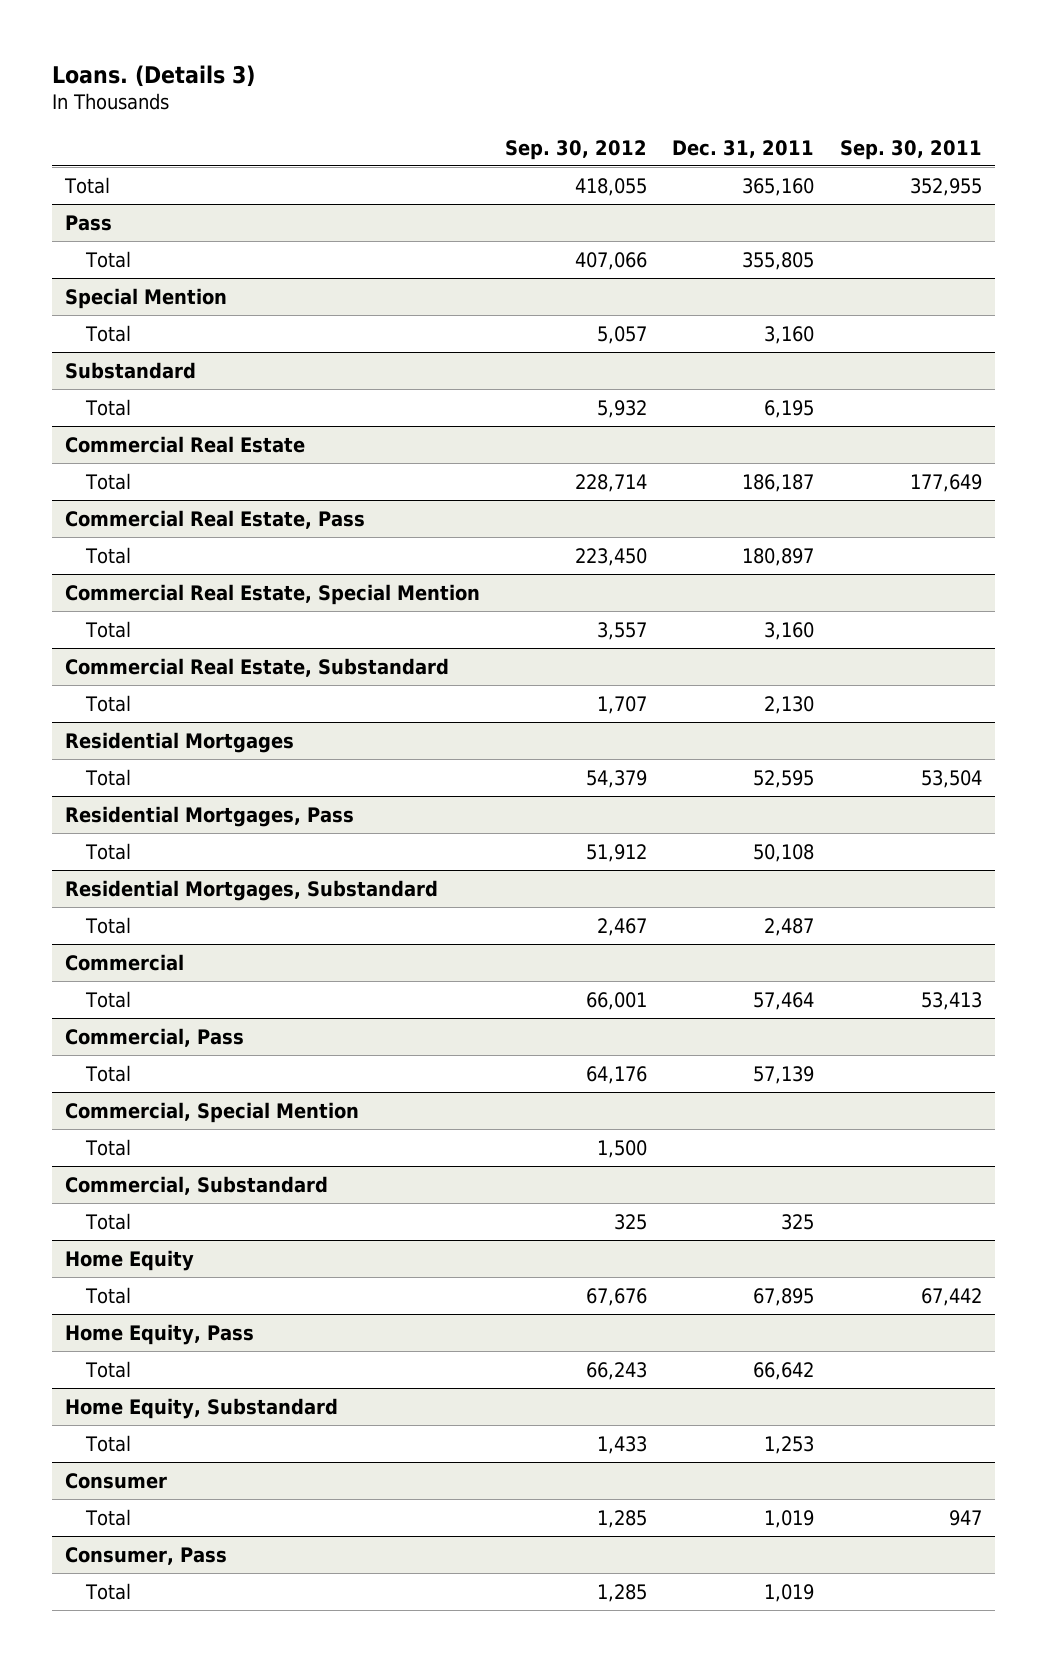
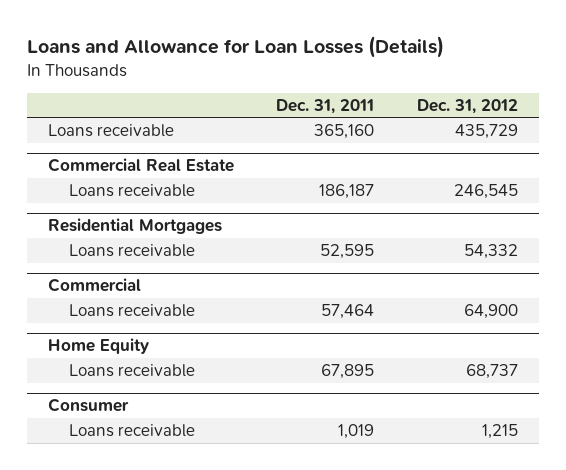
[52,64,256,87] Loans. (Details 3) -> [26,35,444,58] Loans and Allowance for Loan Losses (Details)
[505,139,648,160] Sep. 30, 2012 -> none
[839,139,982,160] Sep. 30, 2011 -> none
none -> [417,98,519,114] Dec. 31, 2012
[64,214,112,231] Pass -> none
[85,250,132,268] Total -> none
[64,287,227,309] Special Mention -> none
[85,324,132,342] Total -> none
[64,361,196,379] Substandard -> none
[85,398,132,416] Total -> none
[63,176,110,194] Total -> [47,124,174,138] Loans receivable
[64,509,365,529] Commercial Real Estate, Pass -> none
[85,546,132,564] Total -> none
[64,583,480,605] Commercial Real Estate, Special Mention -> none
[85,620,132,638] Total -> none
[64,657,449,677] Commercial Real Estate, Substandard -> none
[85,694,132,712] Total -> none
[85,472,132,490] Total -> [68,184,195,198] Loans receivable
[64,805,354,827] Residential Mortgages, Pass -> none
[85,842,132,860] Total -> none
[64,879,438,901] Residential Mortgages, Substandard -> none
[85,916,132,934] Total -> none
[85,768,132,786] Total -> [68,244,195,258] Loans receivable
[64,1027,244,1047] Commercial, Pass -> none
[85,1064,132,1082] Total -> none
[64,1101,359,1123] Commercial, Special Mention -> none
[85,1138,132,1156] Total -> none
[64,1175,328,1195] Commercial, Substandard -> none
[85,1212,132,1230] Total -> none
[85,990,132,1008] Total -> [68,304,195,318] Loans receivable
[64,1323,254,1345] Home Equity, Pass -> none
[85,1360,132,1378] Total -> none
[64,1397,338,1419] Home Equity, Substandard -> none
[85,1434,132,1452] Total -> none
[85,1286,132,1304] Total -> [68,364,195,378] Loans receivable
[64,1546,227,1565] Consumer, Pass -> none
[85,1582,132,1600] Total -> none
[85,1508,132,1526] Total -> [68,424,195,438] Loans receivable

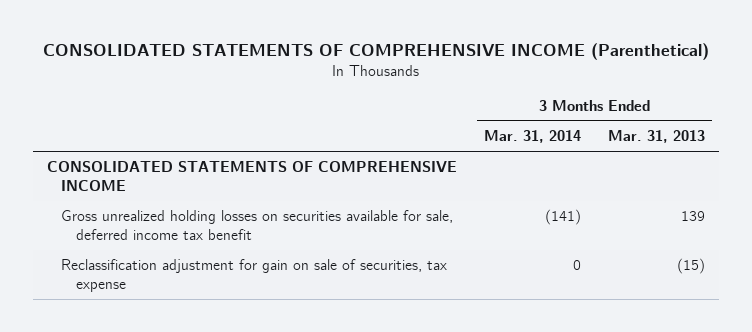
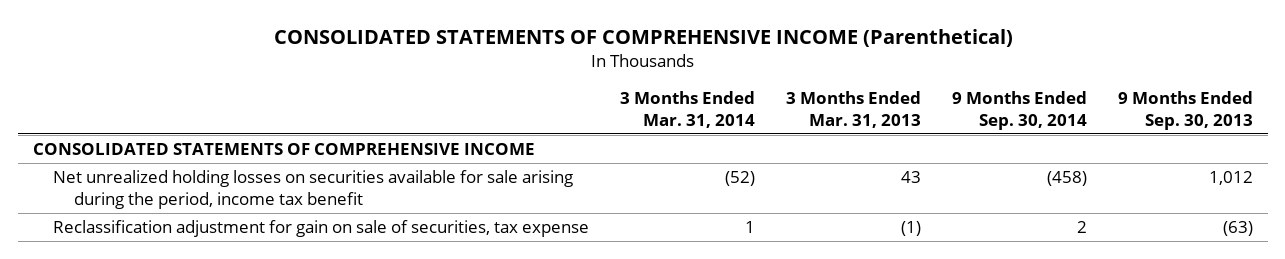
none -> [951,91,1087,130] 9 Months Ended Sep. 30, 2014
none -> [1117,91,1253,130] 9 Months Ended Sep. 30, 2013
[61,210,454,241] Gross unrealized holding losses on securities available for sale, deferred income tax benefit -> [53,169,574,209] Net unrealized holding losses on securities available for sale arising during the period, income tax benefit
[545,209,582,226] (141) -> [725,170,756,186] (52)
[681,211,706,222] 139 -> [900,170,921,183] 43
[573,260,582,271] 0 -> [745,220,756,233] 1
[677,258,706,275] (15) -> [900,220,921,236] (1)

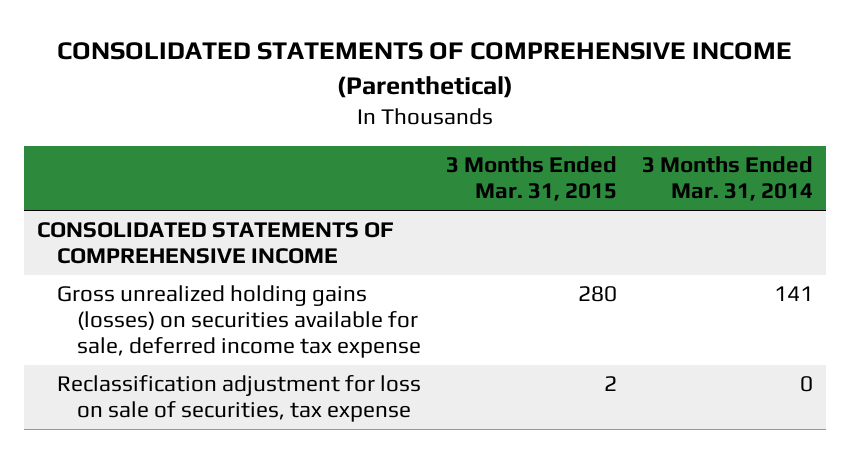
[785,91,921,128] 3 Months Ended Mar. 31, 2013 -> none
[951,91,1087,130] 9 Months Ended Sep. 30, 2014 -> none
[1117,91,1253,130] 9 Months Ended Sep. 30, 2013 -> none
none -> [446,156,618,202] 3 Months Ended Mar. 31, 2015
[53,169,574,209] Net unrealized holding losses on securities available for sale arising during the period, income tax benefit -> [56,285,422,358] Gross unrealized holding gains (losses) on securities available for sale, deferred income tax expense
[725,170,756,186] (52) -> [774,286,814,302] 141
[53,219,590,237] Reclassification adjustment for gain on sale of securities, tax expense -> [56,375,421,423] Reclassification adjustment for loss on sale of securities, tax expense
[745,220,756,233] 1 -> [800,376,814,393] 0

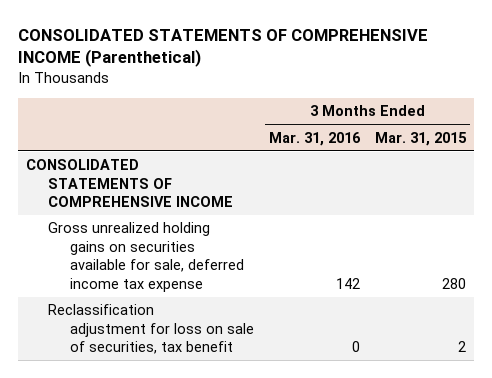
[642,156,814,202] 3 Months Ended Mar. 31, 2014 -> none
none -> [269,131,362,146] Mar. 31, 2016
[56,285,422,358] Gross unrealized holding gains (losses) on securities available for sale, deferred income tax expense -> [47,222,245,292] Gross unrealized holding gains on securities available for sale, deferred income tax expense
[56,375,421,423] Reclassification adjustment for loss on sale of securities, tax expense -> [47,304,255,355] Reclassification adjustment for loss on sale of securities, tax benefit

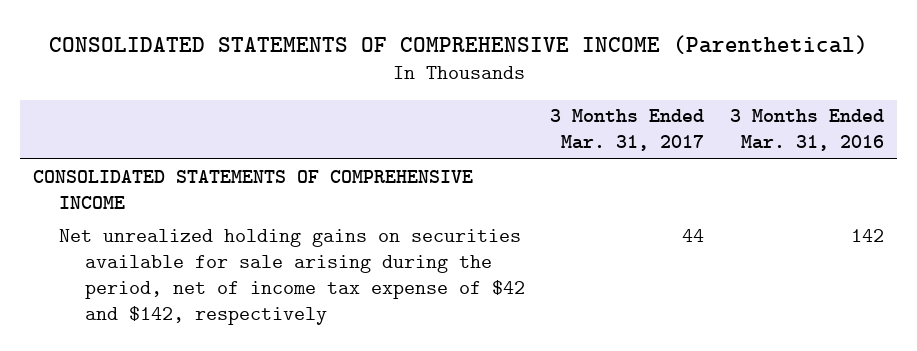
[375,131,468,146] Mar. 31, 2015 -> none
none -> [550,109,705,152] 3 Months Ended Mar. 31, 2017
[47,304,255,355] Reclassification adjustment for loss on sale of securities, tax benefit -> none
[47,222,245,292] Gross unrealized holding gains on securities available for sale, deferred income tax expense -> [59,228,525,326] Net unrealized holding gains on securities available for sale arising during the period, net of income tax expense of $42 and $142, respectively

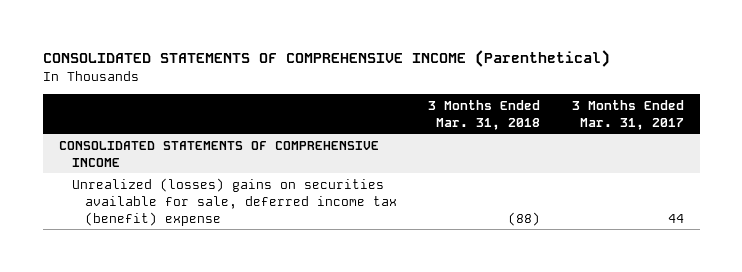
[730,109,885,152] 3 Months Ended Mar. 31, 2016 -> none
none -> [428,99,541,130] 3 Months Ended Mar. 31, 2018
[59,228,525,326] Net unrealized holding gains on securities available for sale arising during the period, net of income tax expense of $42 and $142, respectively -> [71,177,397,226] Unrealized (losses) gains on securities available for sale, deferred income tax (benefit) expense

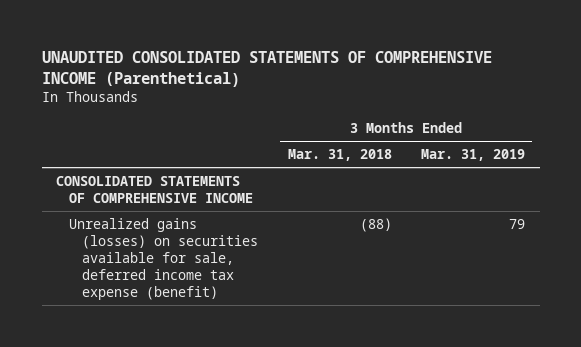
[42,50,610,68] CONSOLIDATED STATEMENTS OF COMPREHENSIVE INCOME (Parenthetical) -> [41,50,492,87] UNAUDITED CONSOLIDATED STATEMENTS OF COMPREHENSIVE INCOME (Parenthetical)
[571,99,684,130] 3 Months Ended Mar. 31, 2017 -> none
none -> [421,149,526,162] Mar. 31, 2019
[71,177,397,226] Unrealized (losses) gains on securities available for sale, deferred income tax (benefit) expense -> [69,217,259,301] Unrealized gains (losses) on securities available for sale, deferred income tax expense (benefit)

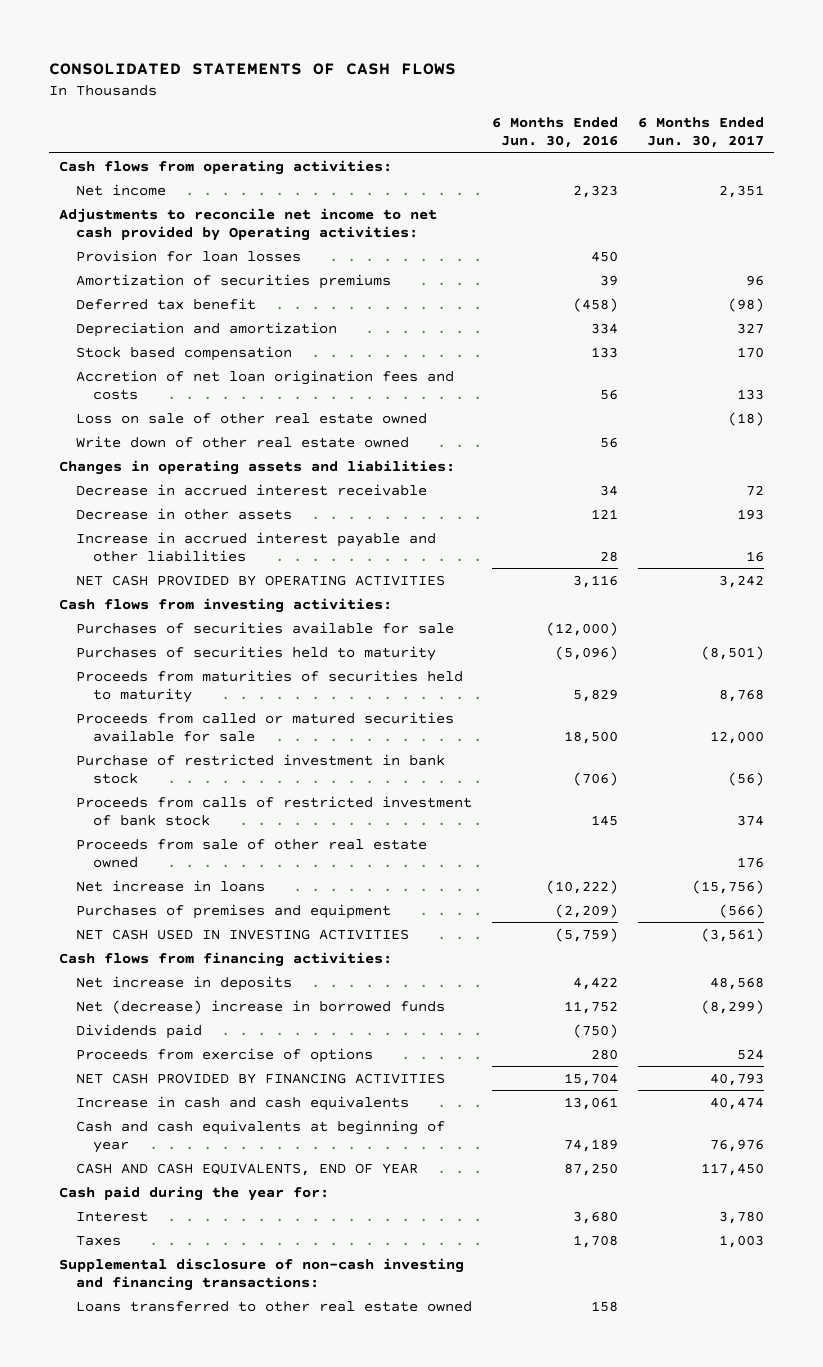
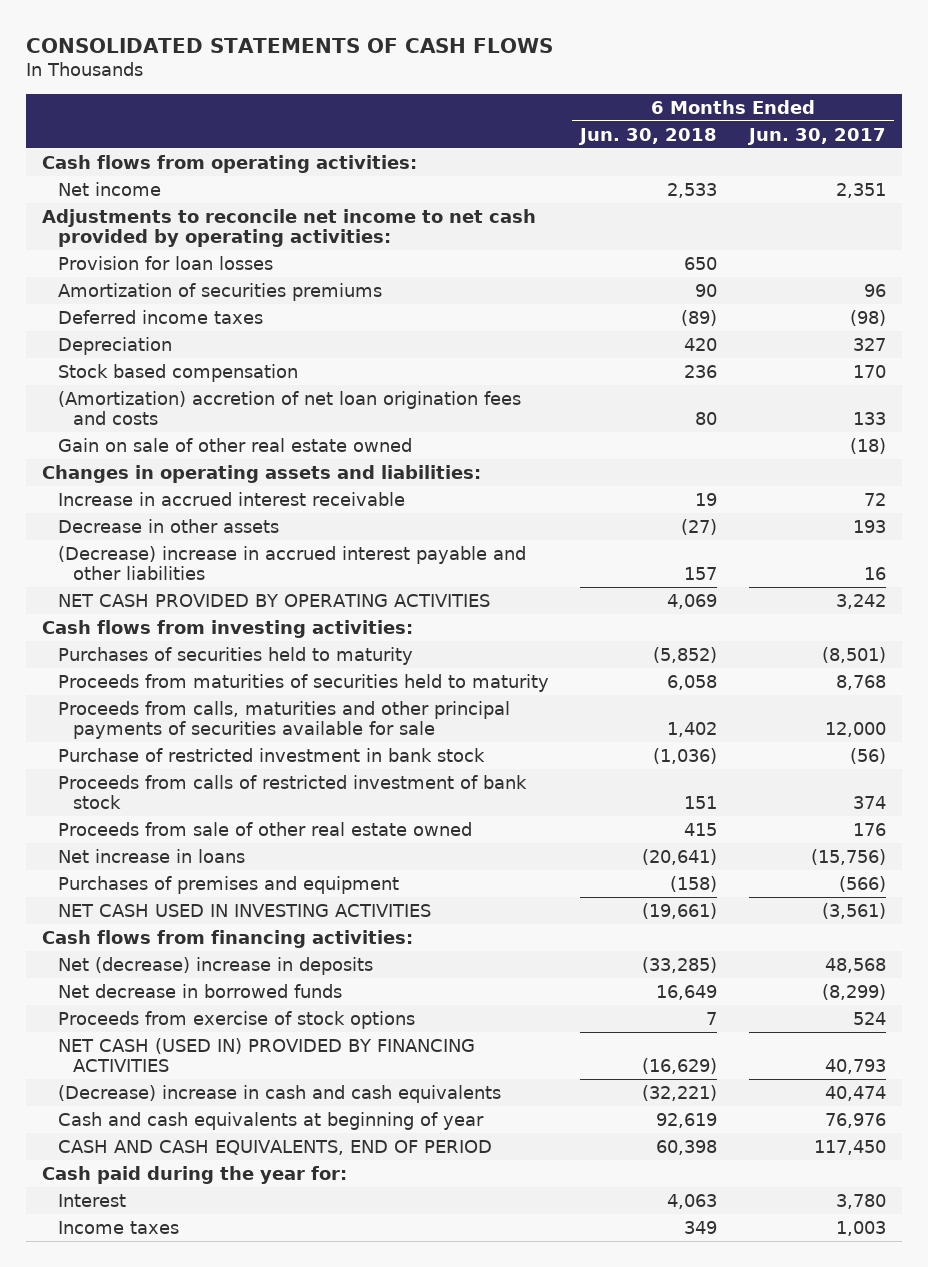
[492,117,619,149] 6 Months Ended Jun. 30, 2016 -> none
none -> [578,127,718,145] Jun. 30, 2018
[59,207,438,241] Adjustments to reconcile net income to net cash provided by Operating activities: -> [41,208,536,247] Adjustments to reconcile net income to net cash provided by operating activities:
[75,297,256,310] Deferred tax benefit -> [57,309,263,324] Deferred income taxes
[75,321,337,337] Depreciation and amortization -> [57,336,172,355] Depreciation
[75,435,409,448] Write down of other real estate owned -> none
[75,369,454,400] Accretion of net loan origination fees and costs -> [57,390,521,425] (Amortization) accretion of net loan origination fees and costs
[75,412,427,424] Loss on sale of other real estate owned -> [57,437,412,452] Gain on sale of other real estate owned
[75,483,427,496] Decrease in accrued interest receivable -> [57,491,405,506] Increase in accrued interest receivable
[75,531,436,562] Increase in accrued interest payable and other liabilities -> [57,545,526,580] (Decrease) increase in accrued interest payable and other liabilities
[75,621,454,634] Purchases of securities available for sale -> none
[75,711,454,742] Proceeds from called or matured securities available for sale -> [57,700,510,739] Proceeds from calls, maturities and other principal payments of securities available for sale
[75,1023,202,1039] Dividends paid -> none
[75,975,292,991] Net increase in deposits -> [57,956,373,975] Net (decrease) increase in deposits
[75,999,445,1014] Net (decrease) increase in borrowed funds -> [57,983,342,998] Net decrease in borrowed funds
[75,1047,373,1063] Proceeds from exercise of options -> [57,1010,415,1029] Proceeds from exercise of stock options
[75,1072,445,1084] NET CASH PROVIDED BY FINANCING ACTIVITIES -> [57,1037,475,1072] NET CASH (USED IN) PROVIDED BY FINANCING ACTIVITIES
[75,1095,409,1111] Increase in cash and cash equivalents -> [57,1084,501,1103] (Decrease) increase in cash and cash equivalents
[75,1162,418,1176] CASH AND CASH EQUIVALENTS, END OF YEAR -> [57,1139,492,1155] CASH AND CASH EQUIVALENTS, END OF PERIOD
[59,1257,465,1291] Supplemental disclosure of non-cash investing and financing transactions: -> none
[75,1300,472,1312] Loans transferred to other real estate owned -> none
[75,1235,121,1246] Taxes -> [57,1220,179,1234] Income taxes

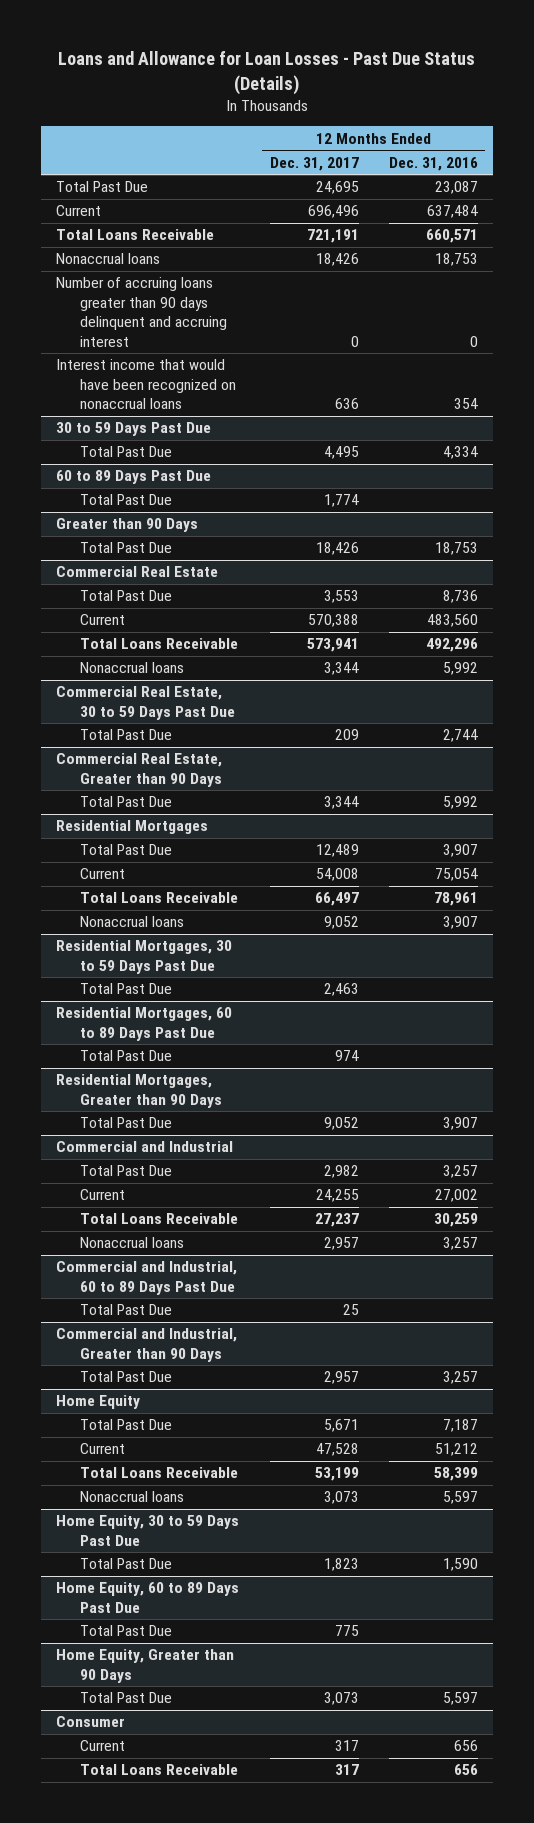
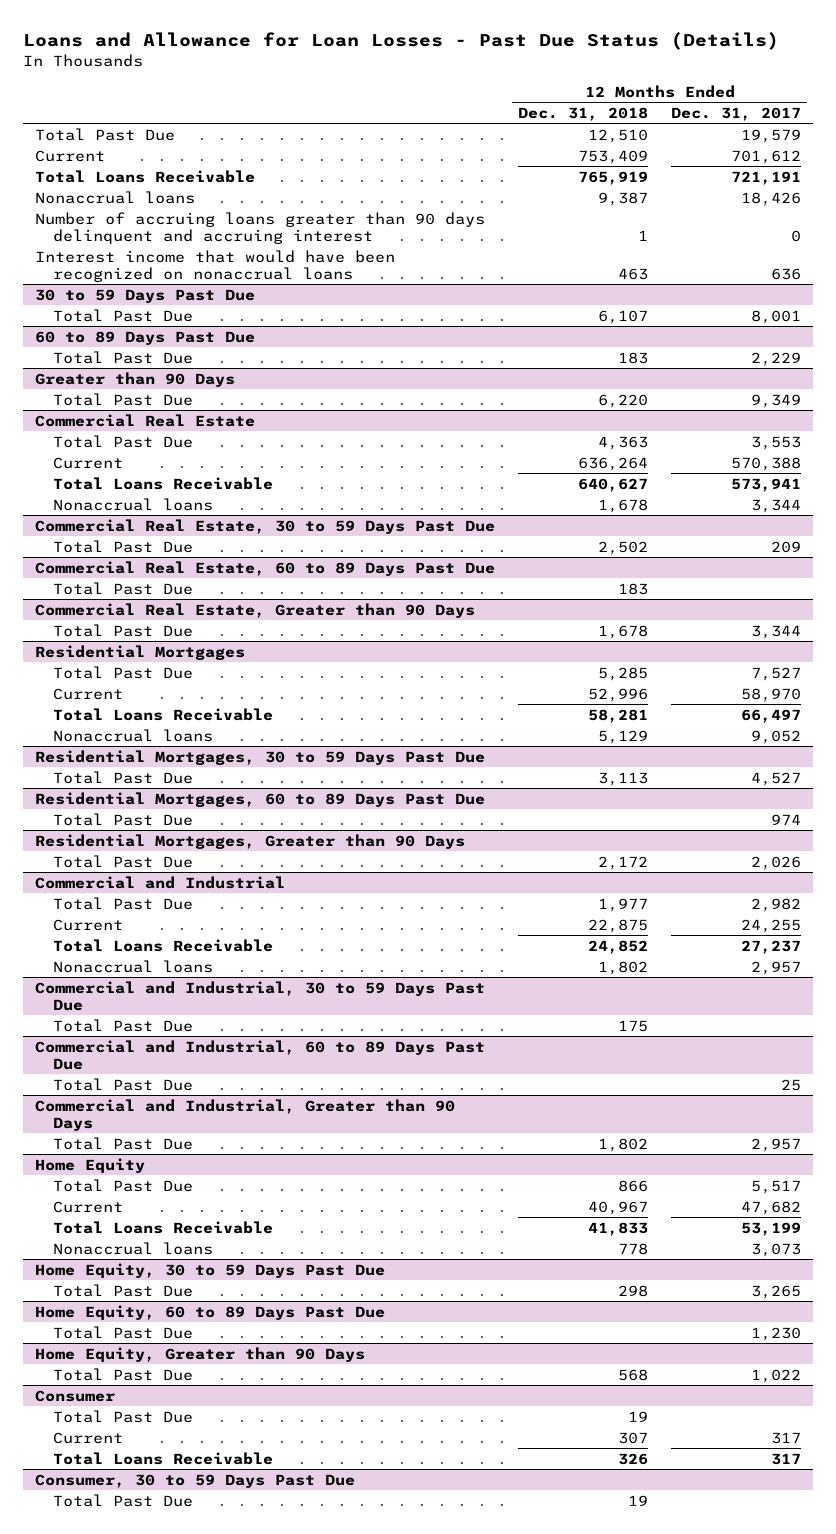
[388,156,478,171] Dec. 31, 2016 -> none
none -> [518,106,649,121] Dec. 31, 2018
[315,181,359,195] 24,695 -> [741,128,802,143] 19,579
[307,205,359,219] 696,496 -> [731,149,802,164] 701,612
[323,446,359,460] 4,495 -> [751,309,802,324] 8,001
[323,494,359,508] 1,774 -> [751,351,802,366] 2,229
[315,542,359,556] 18,426 -> [751,393,802,408] 9,349
none -> [35,560,496,576] Commercial Real Estate, 60 to 89 Days Past Due
none -> [52,581,193,595] Total Past Due
[315,844,359,858] 12,489 -> [751,666,802,681] 7,527
[315,868,359,882] 54,008 -> [741,687,802,702] 58,970
[323,983,359,997] 2,463 -> [751,771,802,786] 4,527
[323,1117,359,1131] 9,052 -> [751,855,802,870] 2,026
none -> [35,980,486,1011] Commercial and Industrial, 30 to 59 Days Past Due
none -> [52,1018,193,1032] Total Past Due
[323,1419,359,1433] 5,671 -> [751,1179,802,1194] 5,517
[315,1443,359,1457] 47,528 -> [741,1200,802,1215] 47,682
[323,1558,359,1572] 1,823 -> [751,1284,802,1299] 3,265
[334,1625,359,1637] 775 -> [751,1326,802,1341] 1,230
[323,1692,359,1706] 3,073 -> [751,1368,802,1383] 1,022
none -> [52,1409,193,1423] Total Past Due
none -> [35,1473,356,1488] Consumer, 30 to 59 Days Past Due
none -> [52,1493,193,1507] Total Past Due

